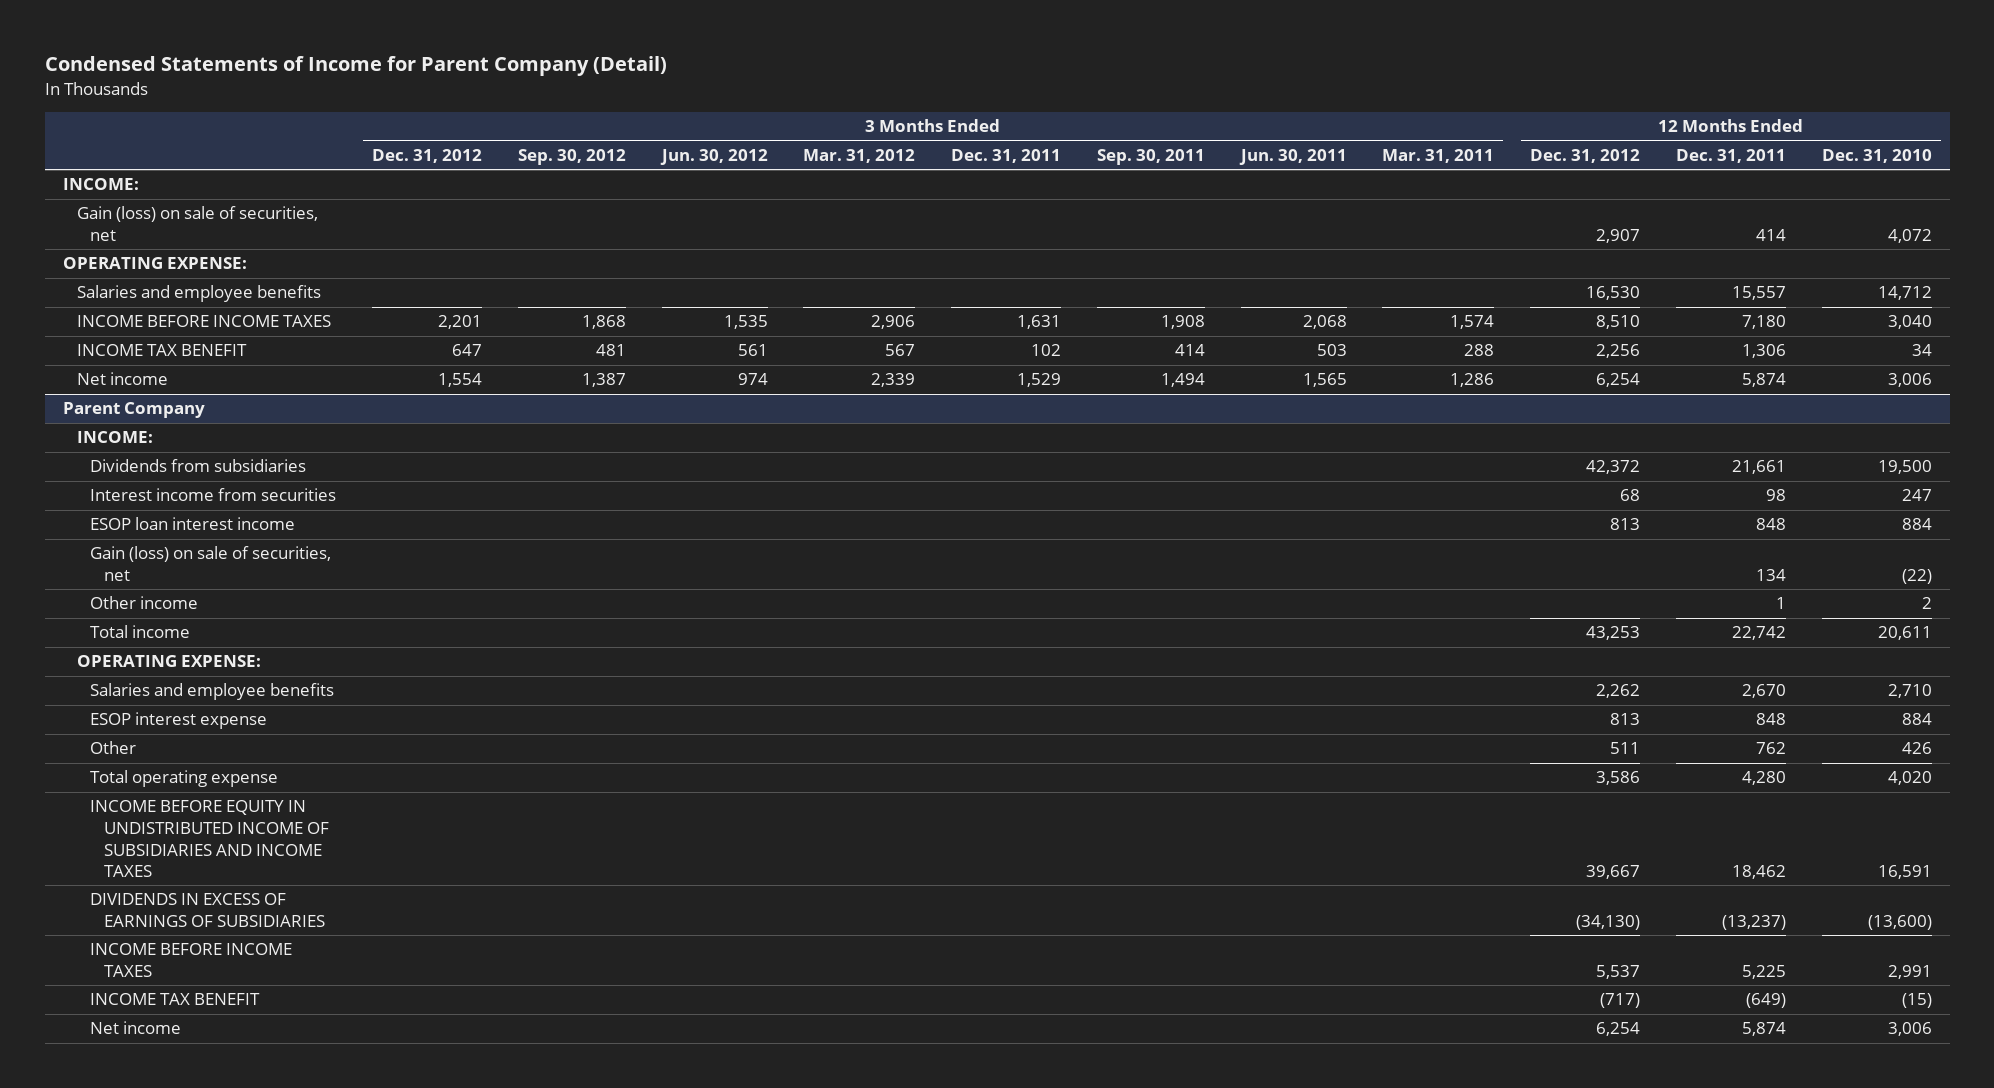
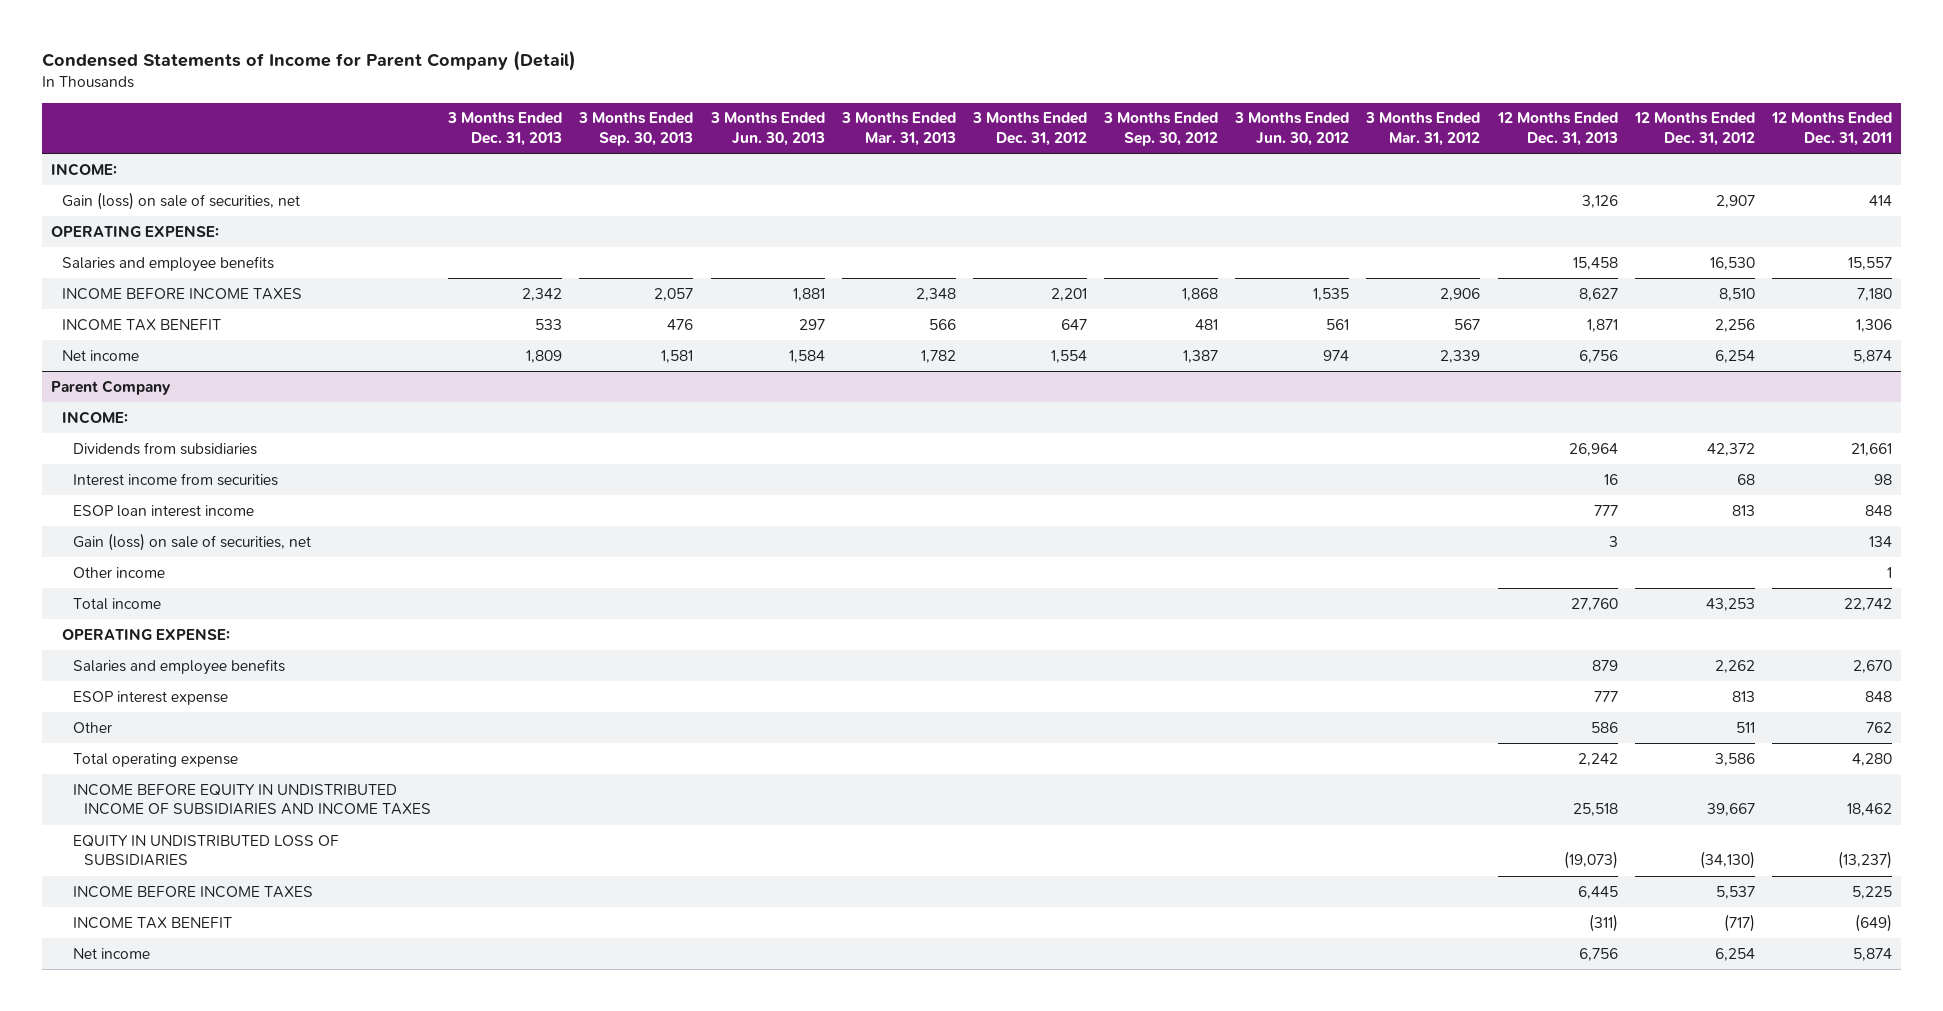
[951,148,1062,163] Dec. 31, 2011 -> none
[1096,148,1205,165] Sep. 30, 2011 -> none
[1238,148,1347,165] Jun. 30, 2011 -> none
[1382,148,1495,163] Mar. 31, 2011 -> none
[1821,148,1932,163] Dec. 31, 2010 -> none
none -> [447,112,563,146] 3 Months Ended Dec. 31, 2013
none -> [578,112,694,146] 3 Months Ended Sep. 30, 2013
none -> [709,112,825,146] 3 Months Ended Jun. 30, 2013
none -> [840,112,956,146] 3 Months Ended Mar. 31, 2013
none -> [1496,112,1618,146] 12 Months Ended Dec. 31, 2013
[90,893,326,928] DIVIDENDS IN EXCESS OF EARNINGS OF SUBSIDIARIES -> [73,834,340,867] EQUITY IN UNDISTRIBUTED LOSS OF SUBSIDIARIES

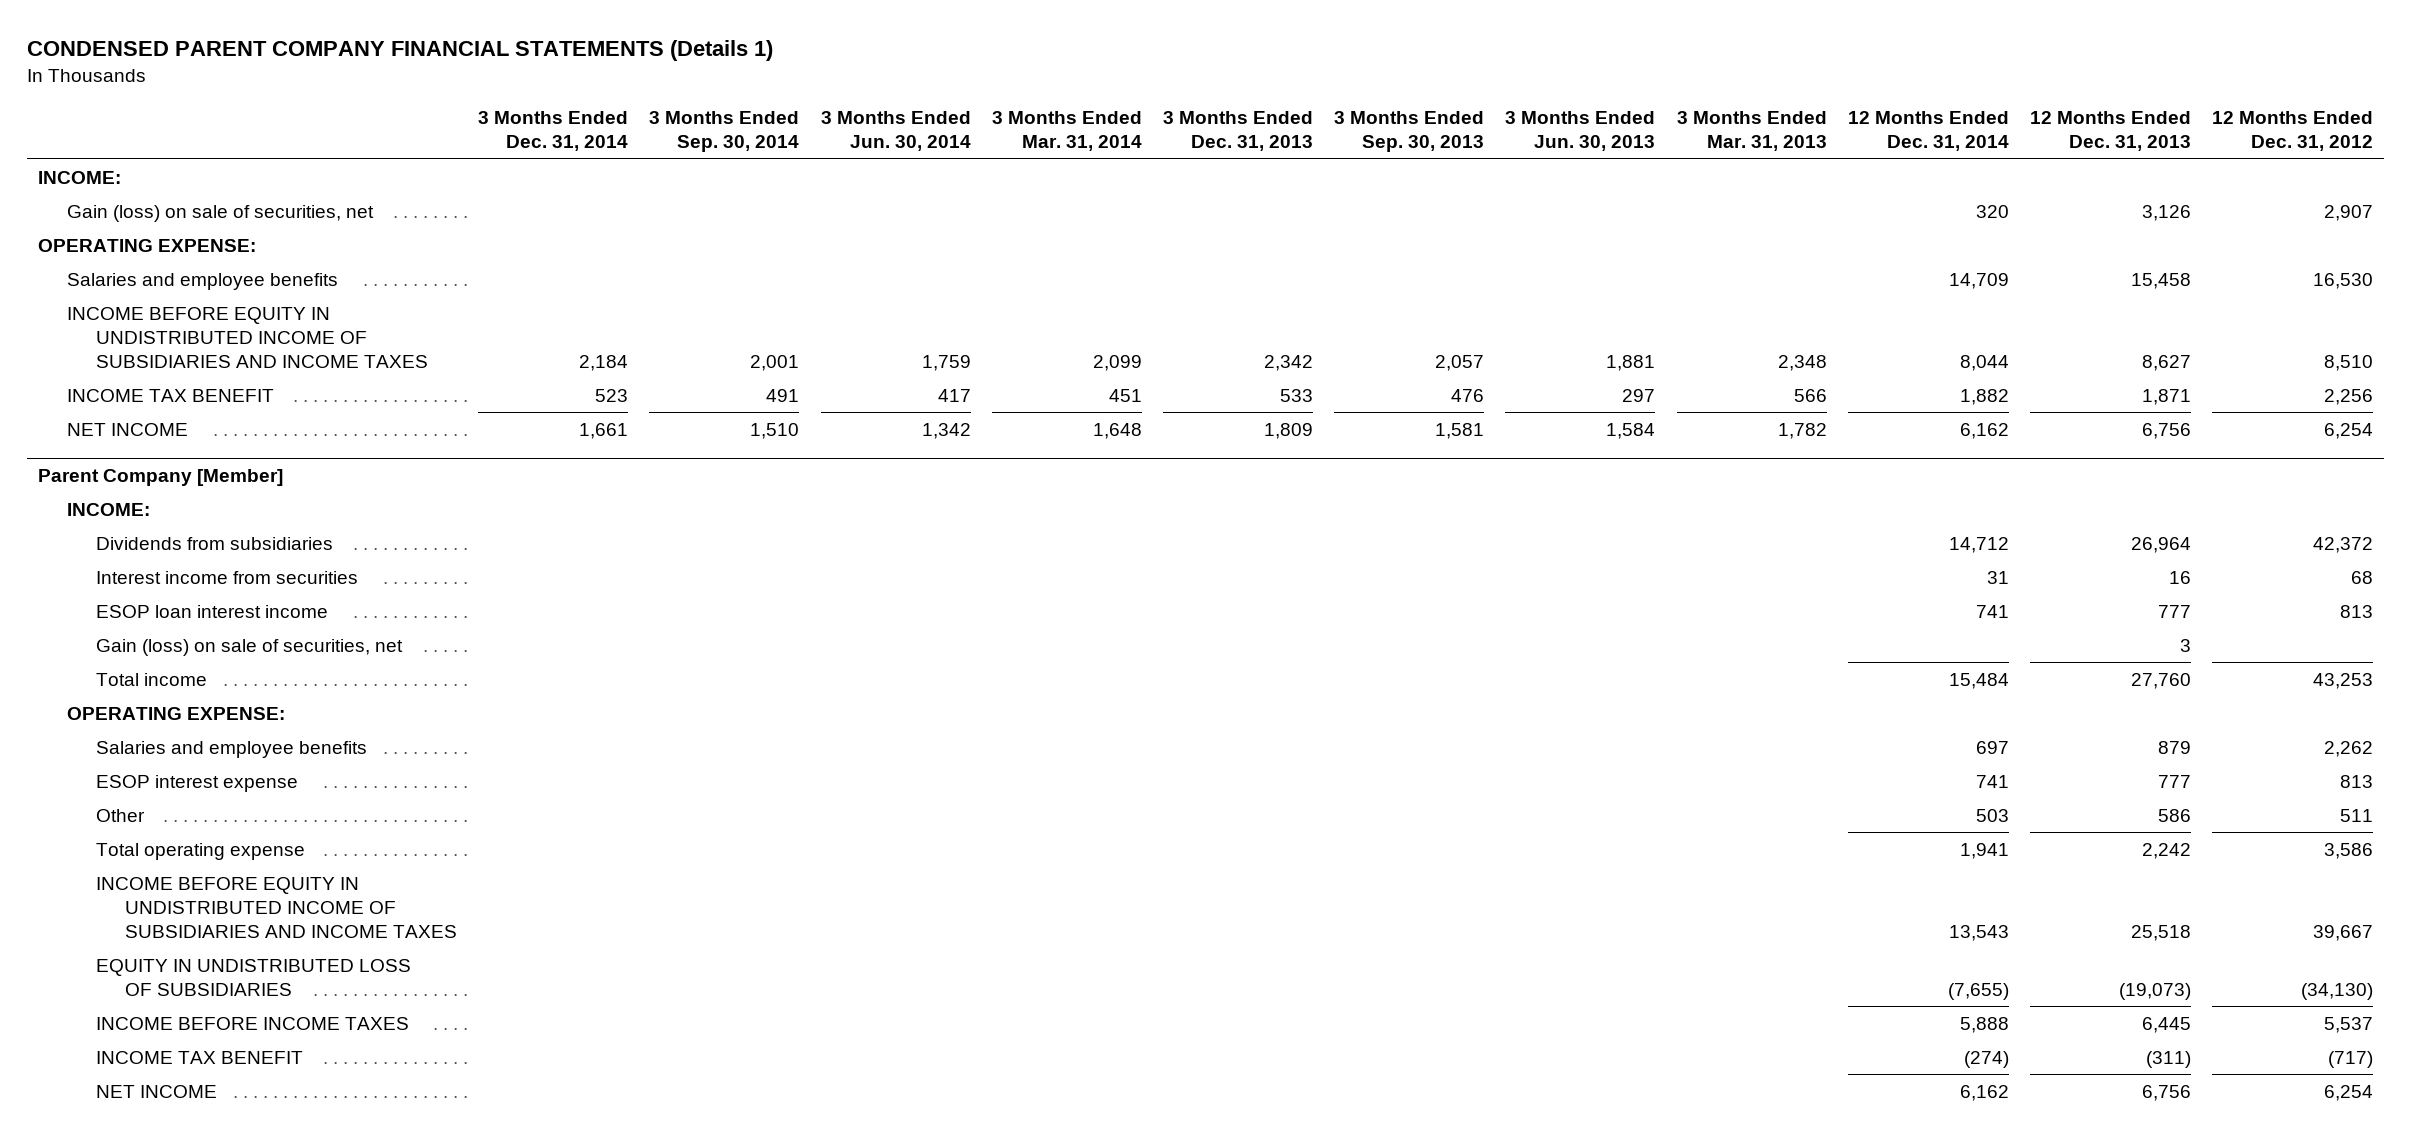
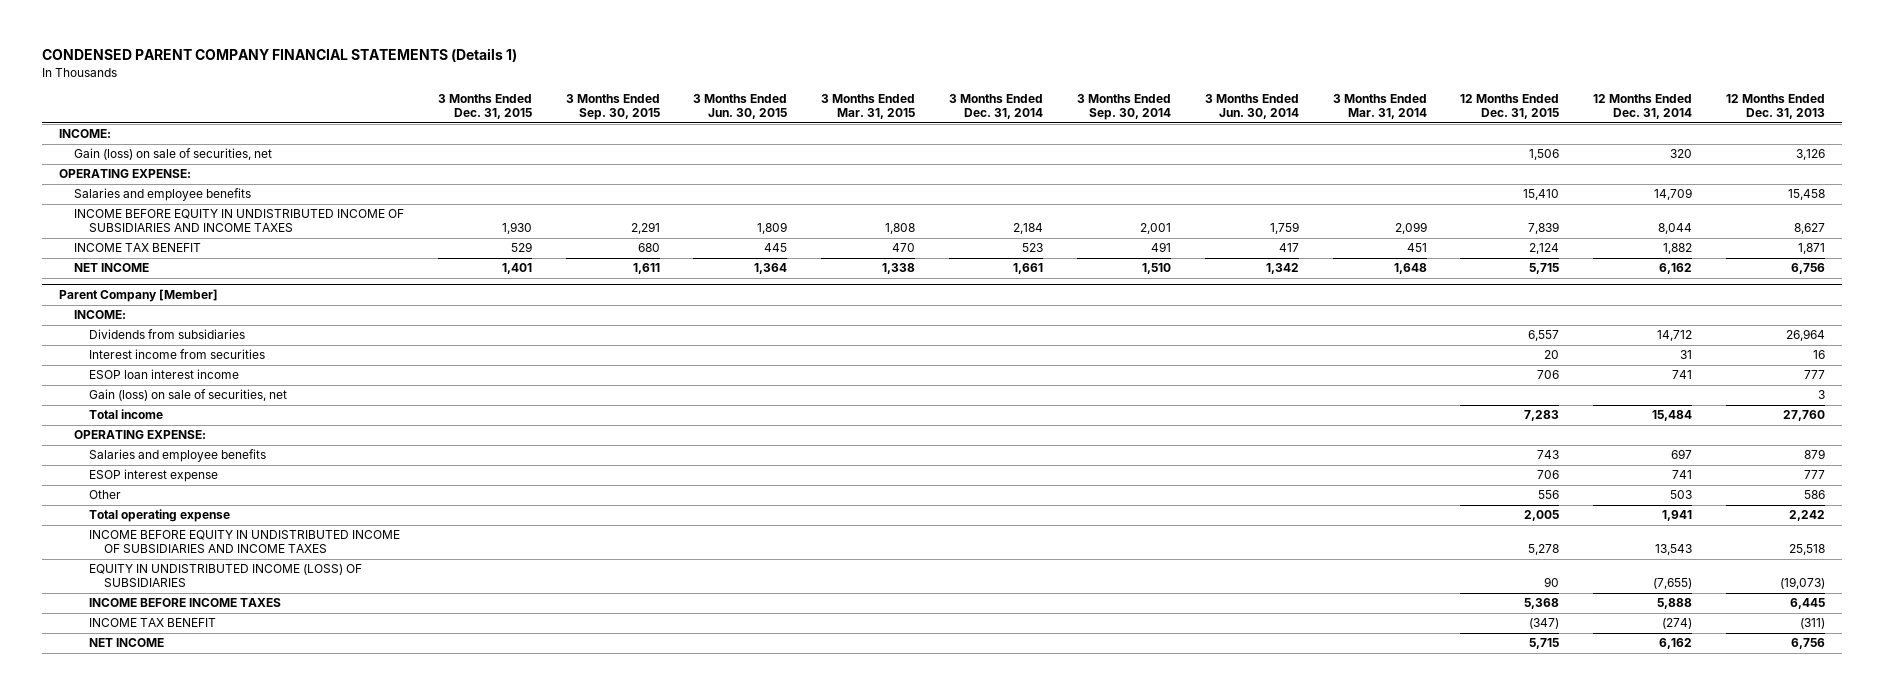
[1162,111,1313,152] 3 Months Ended Dec. 31, 2013 -> none
[1334,111,1485,153] 3 Months Ended Sep. 30, 2013 -> none
[1505,111,1656,152] 3 Months Ended Jun. 30, 2013 -> none
[1676,111,1827,152] 3 Months Ended Mar. 31, 2013 -> none
[2212,111,2374,152] 12 Months Ended Dec. 31, 2012 -> none
none -> [437,94,532,119] 3 Months Ended Dec. 31, 2015
none -> [565,94,660,120] 3 Months Ended Sep. 30, 2015
none -> [693,94,788,119] 3 Months Ended Jun. 30, 2015
none -> [821,94,916,119] 3 Months Ended Mar. 31, 2015
none -> [1460,94,1560,119] 12 Months Ended Dec. 31, 2015
[95,958,411,996] EQUITY IN UNDISTRIBUTED LOSS OF SUBSIDIARIES -> [88,564,362,588] EQUITY IN UNDISTRIBUTED INCOME (LOSS) OF SUBSIDIARIES

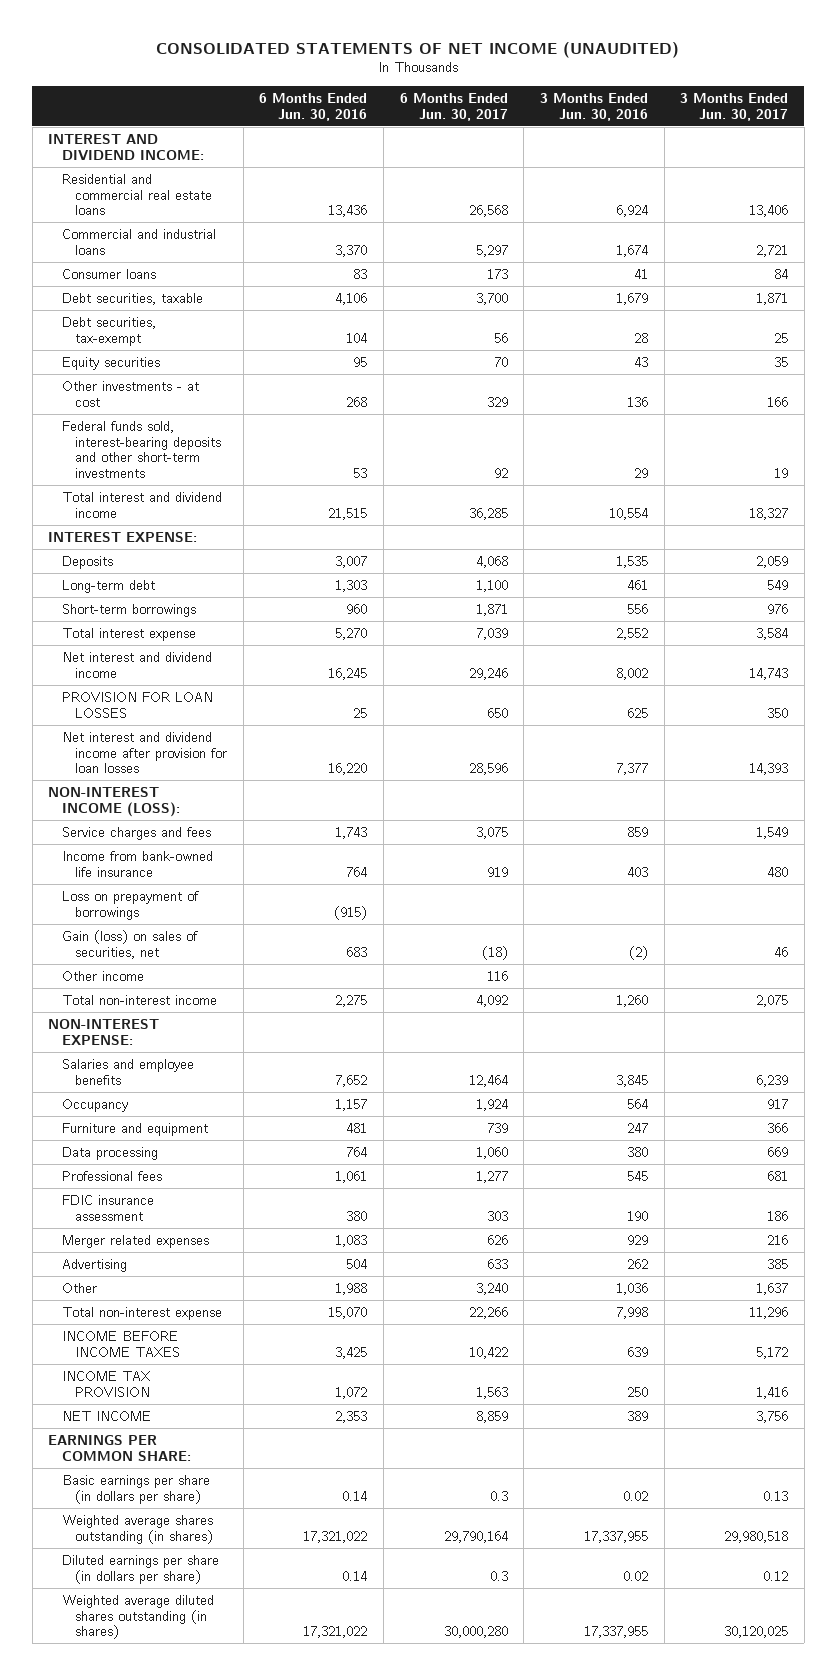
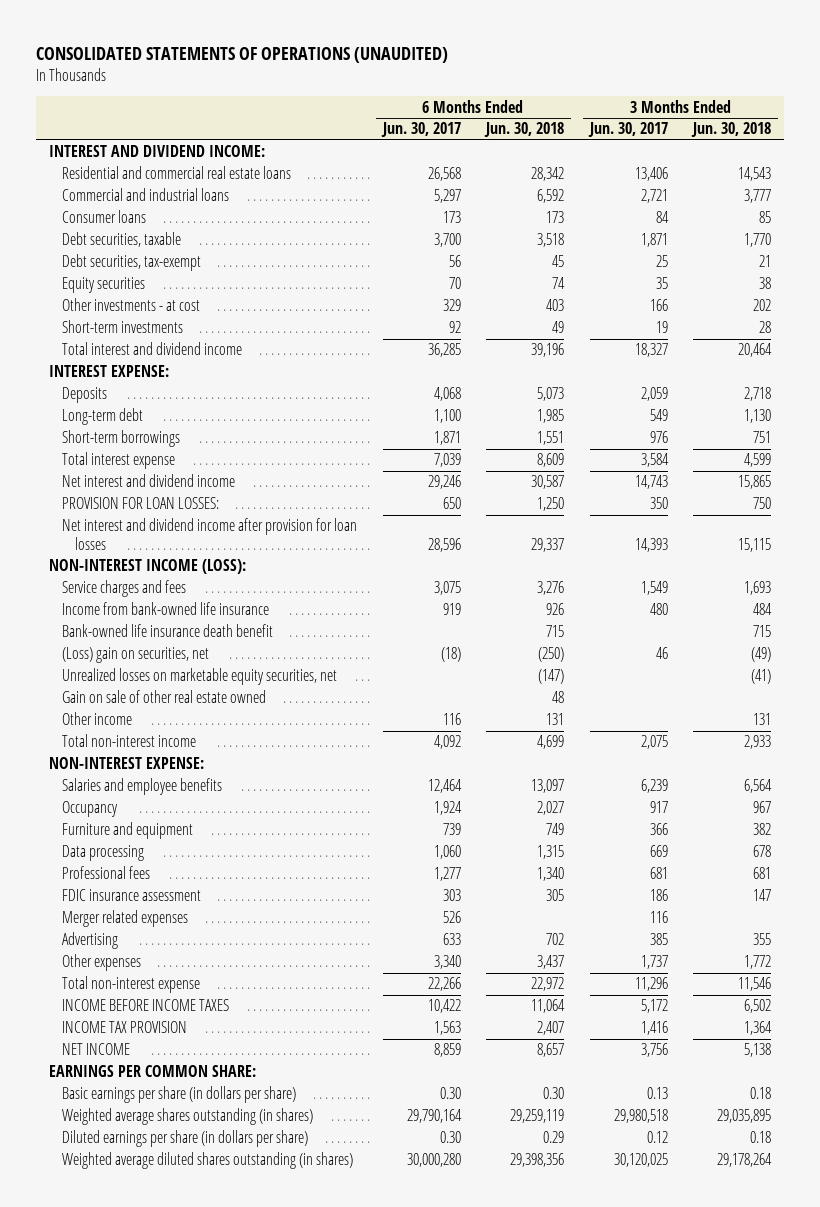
[156,41,680,58] CONSOLIDATED STATEMENTS OF NET INCOME (UNAUDITED) -> [36,46,449,63] CONSOLIDATED STATEMENTS OF OPERATIONS (UNAUDITED)
[259,92,368,121] 6 Months Ended Jun. 30, 2016 -> none
[540,92,649,121] 3 Months Ended Jun. 30, 2016 -> none
none -> [484,122,565,138] Jun. 30, 2018
none -> [691,122,772,138] Jun. 30, 2018
[61,420,222,479] Federal funds sold, interest-bearing deposits and other short-term investments -> [62,320,184,334] Short-term investments
[61,691,213,718] PROVISION FOR LOAN LOSSES -> [62,497,220,510] PROVISION FOR LOAN LOSSES:
[61,890,199,920] Loss on prepayment of borrowings -> none
none -> [62,624,274,638] Bank-owned life insurance death benefit
[61,929,198,959] Gain (loss) on sales of securities, net -> [62,647,210,664] (Loss) gain on securities, net
none -> [62,668,338,686] Unrealized losses on marketable equity securities, net
none -> [62,690,267,704] Gain on sale of other real estate owned
[486,1234,508,1245] 626 -> [442,911,461,924] 526
[767,1234,789,1245] 216 -> [649,911,668,924] 116
[61,1282,97,1293] Other -> [62,954,142,972] Other expenses
[475,1282,508,1295] 3,240 -> [433,955,461,970] 3,340
[756,1282,789,1295] 1,637 -> [640,955,668,970] 1,737
[489,1490,508,1501] 0.3 -> [439,1087,461,1100] 0.30
[489,1570,508,1581] 0.3 -> [439,1131,461,1144] 0.30

